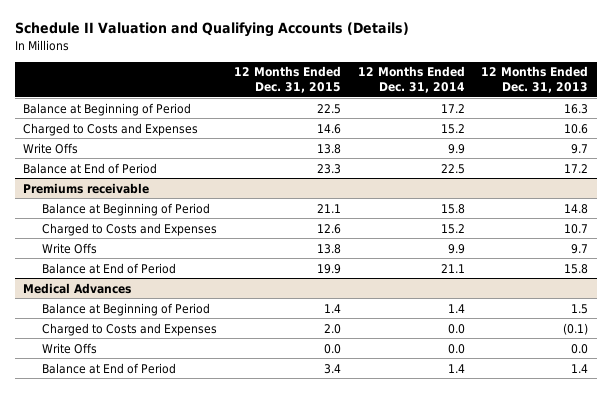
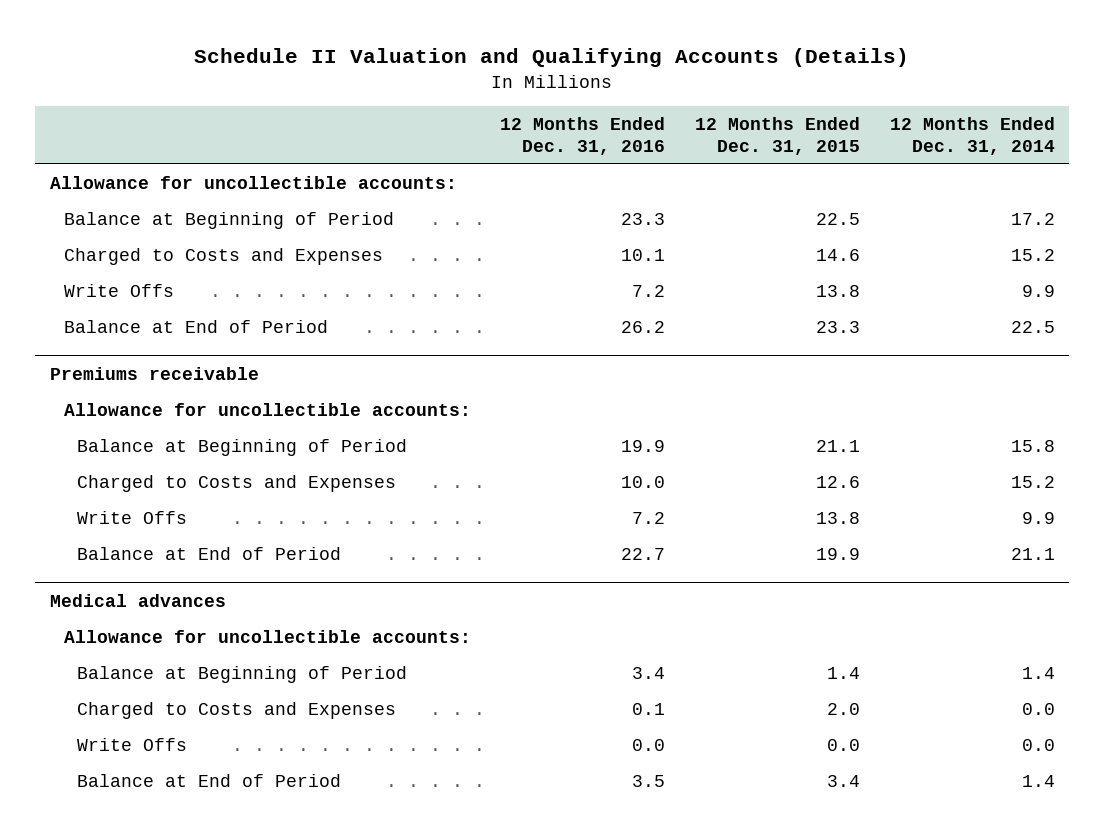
[481,66,589,94] 12 Months Ended Dec. 31, 2013 -> none
none -> [500,117,666,155] 12 Months Ended Dec. 31, 2016
none -> [49,176,457,190] Allowance for uncollectible accounts:
none -> [63,403,471,417] Allowance for uncollectible accounts:
[23,282,132,294] Medical Advances -> [49,593,226,607] Medical advances
none -> [63,630,471,644] Allowance for uncollectible accounts:

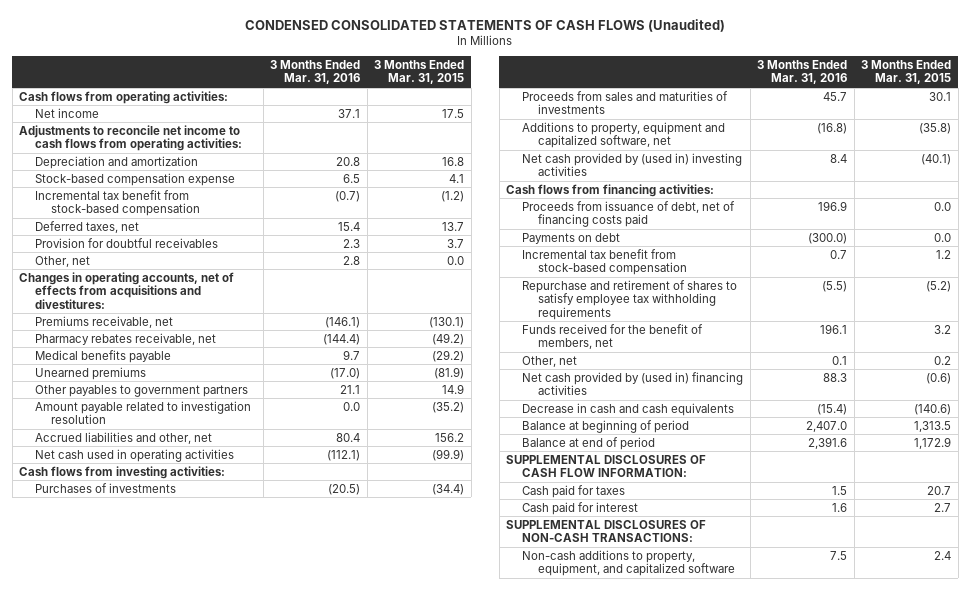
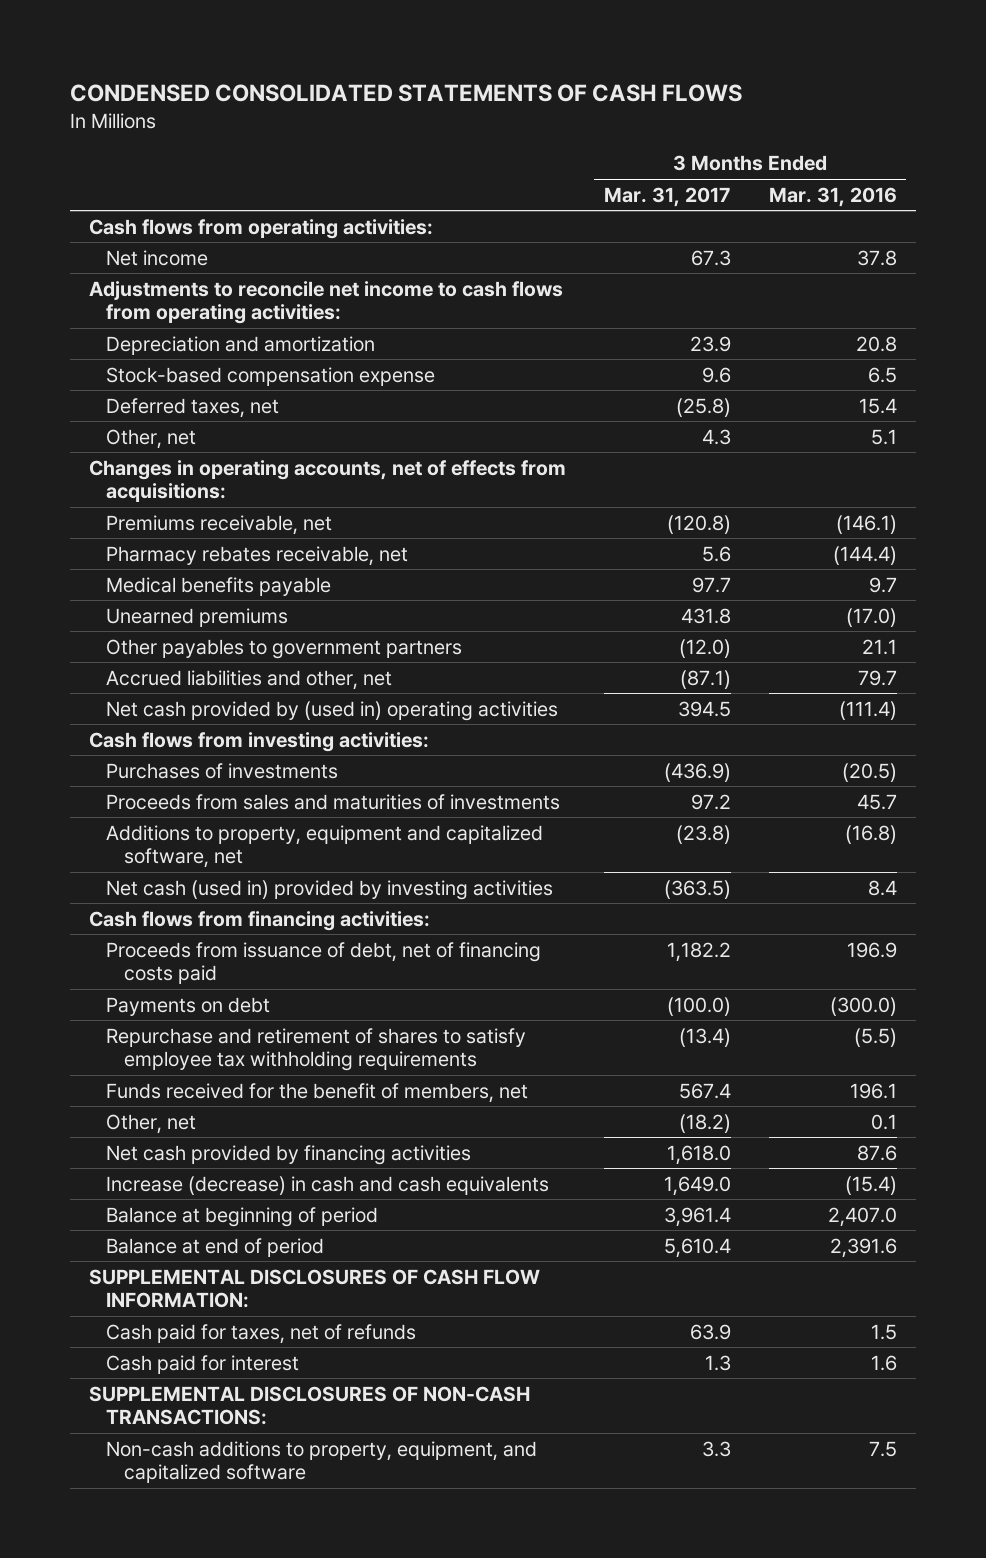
[245,18,726,32] CONDENSED CONSOLIDATED STATEMENTS OF CASH FLOWS (Unaudited) -> [69,83,742,102] CONDENSED CONSOLIDATED STATEMENTS OF CASH FLOWS
[374,59,465,85] 3 Months Ended Mar. 31, 2015 -> none
none -> [603,186,731,207] Mar. 31, 2017
[338,108,361,118] 37.1 -> [856,249,897,266] 37.8
[35,189,200,217] Incremental tax benefit from stock-based compensation -> none
[35,237,219,248] Provision for doubtful receivables -> none
[343,255,361,265] 2.8 -> [870,428,897,445] 5.1
[19,271,235,309] Changes in operating accounts, net of effects from acquisitions and divestitures: -> [88,459,566,503] Changes in operating accounts, net of effects from acquisitions:
[35,400,252,425] Amount payable related to investigation resolution -> none
[336,432,361,442] 80.4 -> [857,669,897,686] 79.7
[35,448,235,462] Net cash used in operating activities -> [106,700,559,721] Net cash provided by (used in) operating activities
[327,449,361,461] (112.1) -> [838,700,897,720] (111.4)
[522,152,743,177] Net cash provided by (used in) investing activities -> [106,879,554,900] Net cash (used in) provided by investing activities
[522,248,687,276] Incremental tax benefit from stock-based compensation -> none
[522,371,744,396] Net cash provided by (used in) financing activities -> [106,1144,472,1165] Net cash provided by financing activities
[823,372,848,382] 88.3 -> [856,1144,897,1161] 87.6
[522,402,735,416] Decrease in cash and cash equivalents -> [106,1175,550,1195] Increase (decrease) in cash and cash equivalents
[522,484,626,498] Cash paid for taxes -> [106,1323,417,1344] Cash paid for taxes, net of refunds

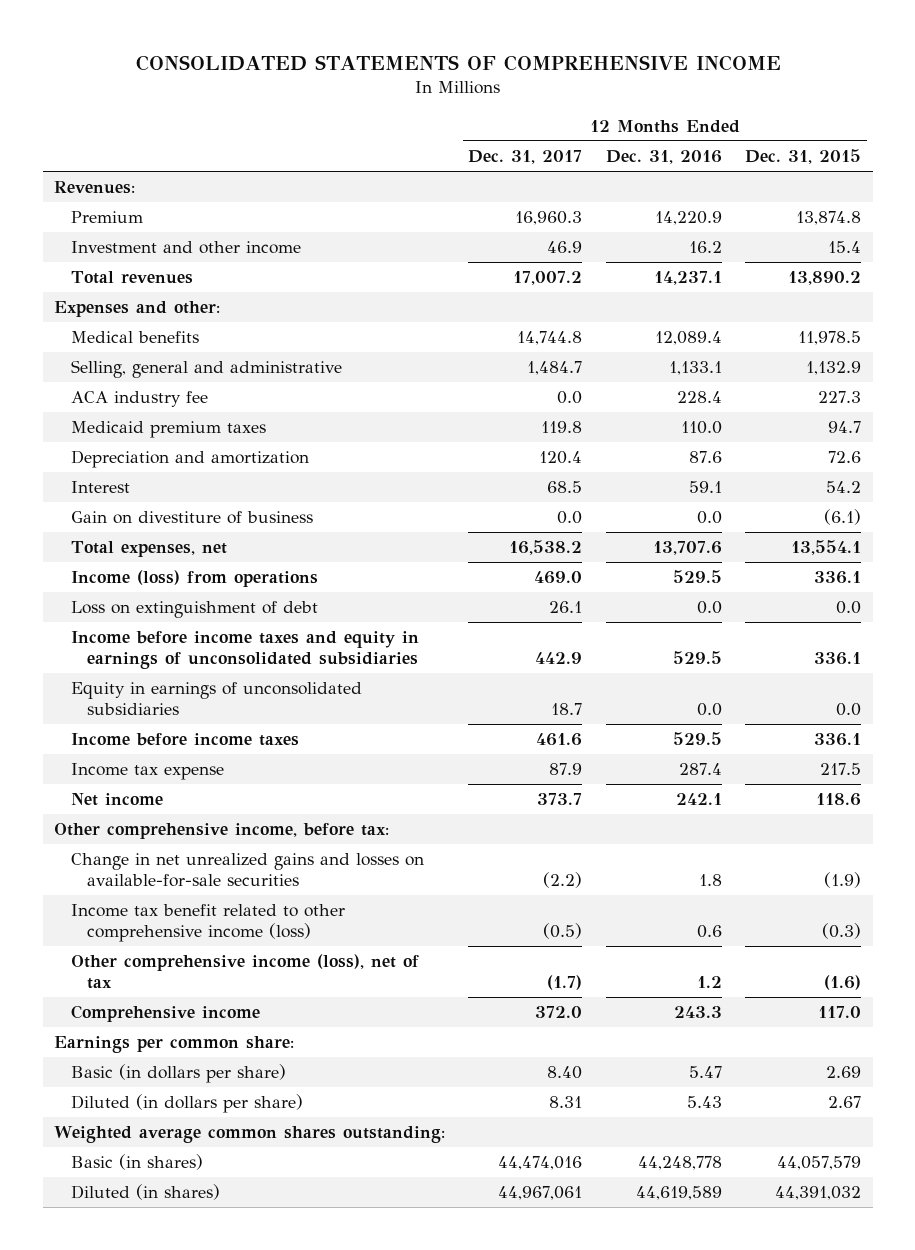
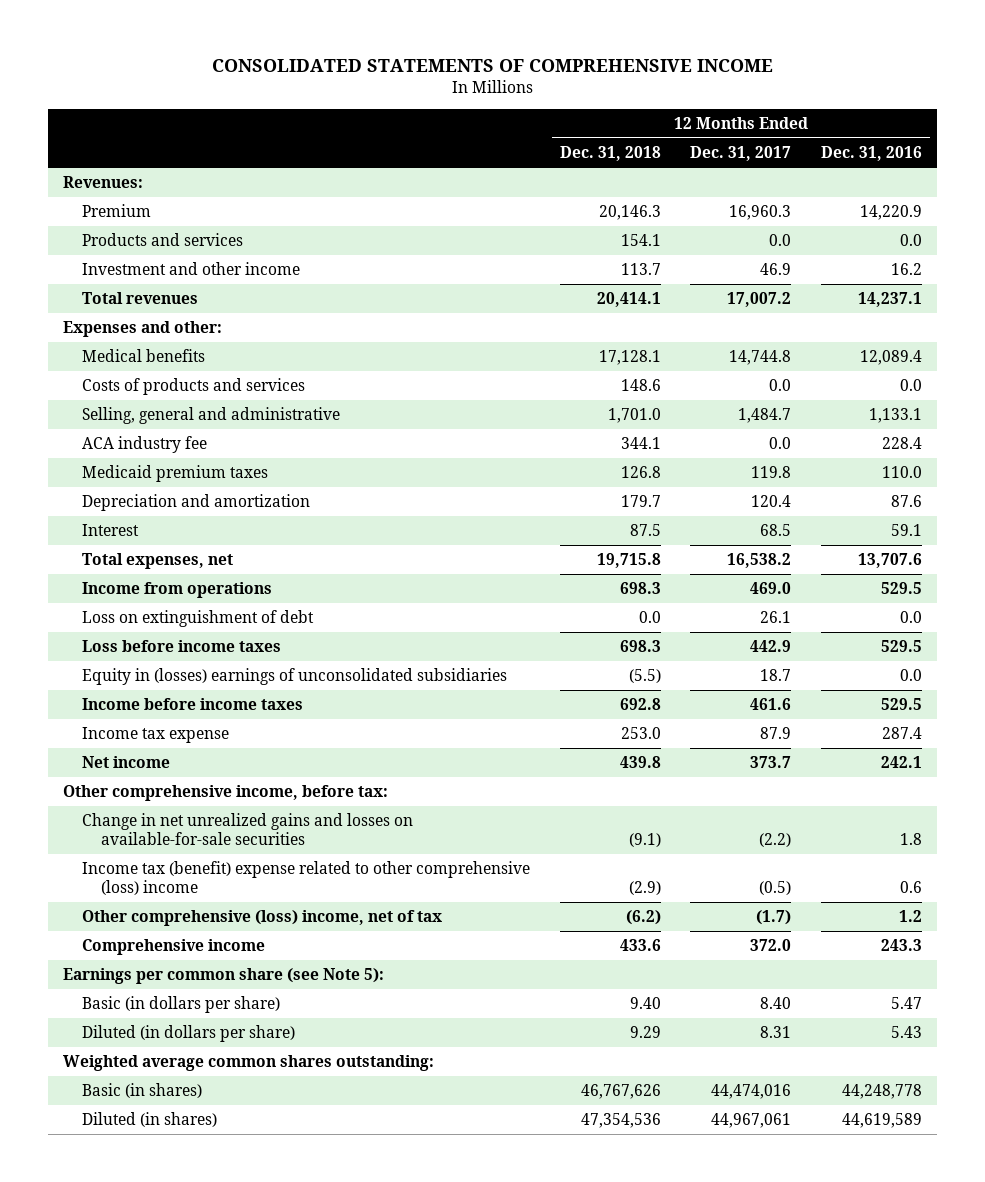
[745,149,862,165] Dec. 31, 2015 -> none
none -> [559,146,661,162] Dec. 31, 2018
none -> [82,233,244,247] Products and services
none -> [82,378,306,396] Costs of products and services
[70,511,313,525] Gain on divestiture of business -> none
[70,570,318,588] Income (loss) from operations -> [82,582,273,599] Income from operations
[70,631,419,669] Income before income taxes and equity in earnings of unconsolidated subsidiaries -> [82,640,282,653] Loss before income taxes
[70,682,362,715] Equity in earnings of unconsolidated subsidiaries -> [82,668,508,686] Equity in (losses) earnings of unconsolidated subsidiaries
[70,904,345,942] Income tax benefit related to other comprehensive income (loss) -> [82,861,531,896] Income tax (benefit) expense related to other comprehensive (loss) income
[70,954,419,989] Other comprehensive income (loss), net of tax -> [82,910,443,927] Other comprehensive (loss) income, net of tax
[54,1036,295,1054] Earnings per common share: -> [63,968,385,985] Earnings per common share (see Note 5):

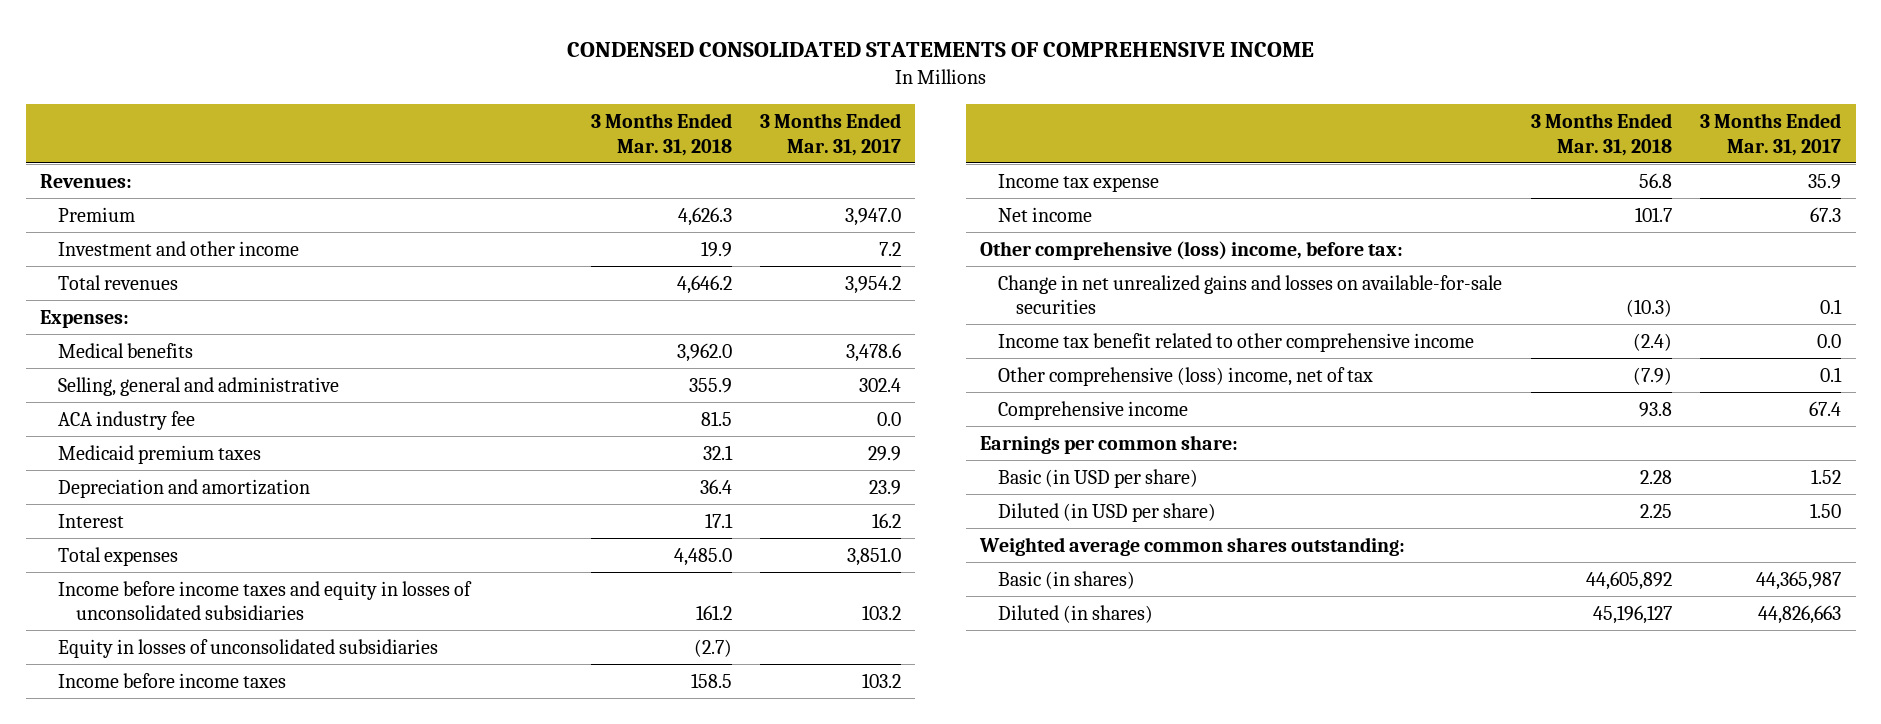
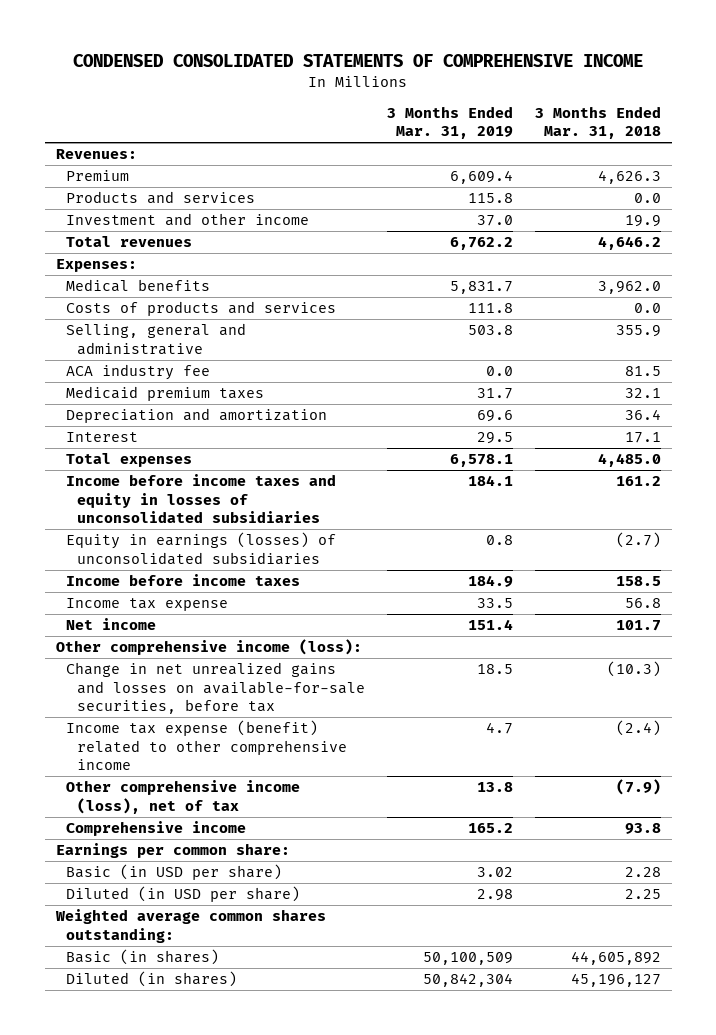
[760,113,902,156] 3 Months Ended Mar. 31, 2017 -> none
none -> [386,105,513,140] 3 Months Ended Mar. 31, 2019
none -> [66,191,256,205] Products and services
none -> [66,301,337,317] Costs of products and services
[58,638,439,658] Equity in losses of unconsolidated subsidiaries -> [66,532,337,565] Equity in earnings (losses) of unconsolidated subsidiaries
[980,240,1404,260] Other comprehensive (loss) income, before tax: -> [55,639,362,656] Other comprehensive income (loss):
[998,274,1503,315] Change in net unrealized gains and losses on available-for-sale securities -> [66,662,365,715] Change in net unrealized gains and losses on available-for-sale securities, before tax
[998,332,1475,352] Income tax benefit related to other comprehensive income -> [66,720,347,771] Income tax expense (benefit) related to other comprehensive income
[998,366,1374,386] Other comprehensive (loss) income, net of tax -> [66,780,301,814] Other comprehensive income (loss), net of tax

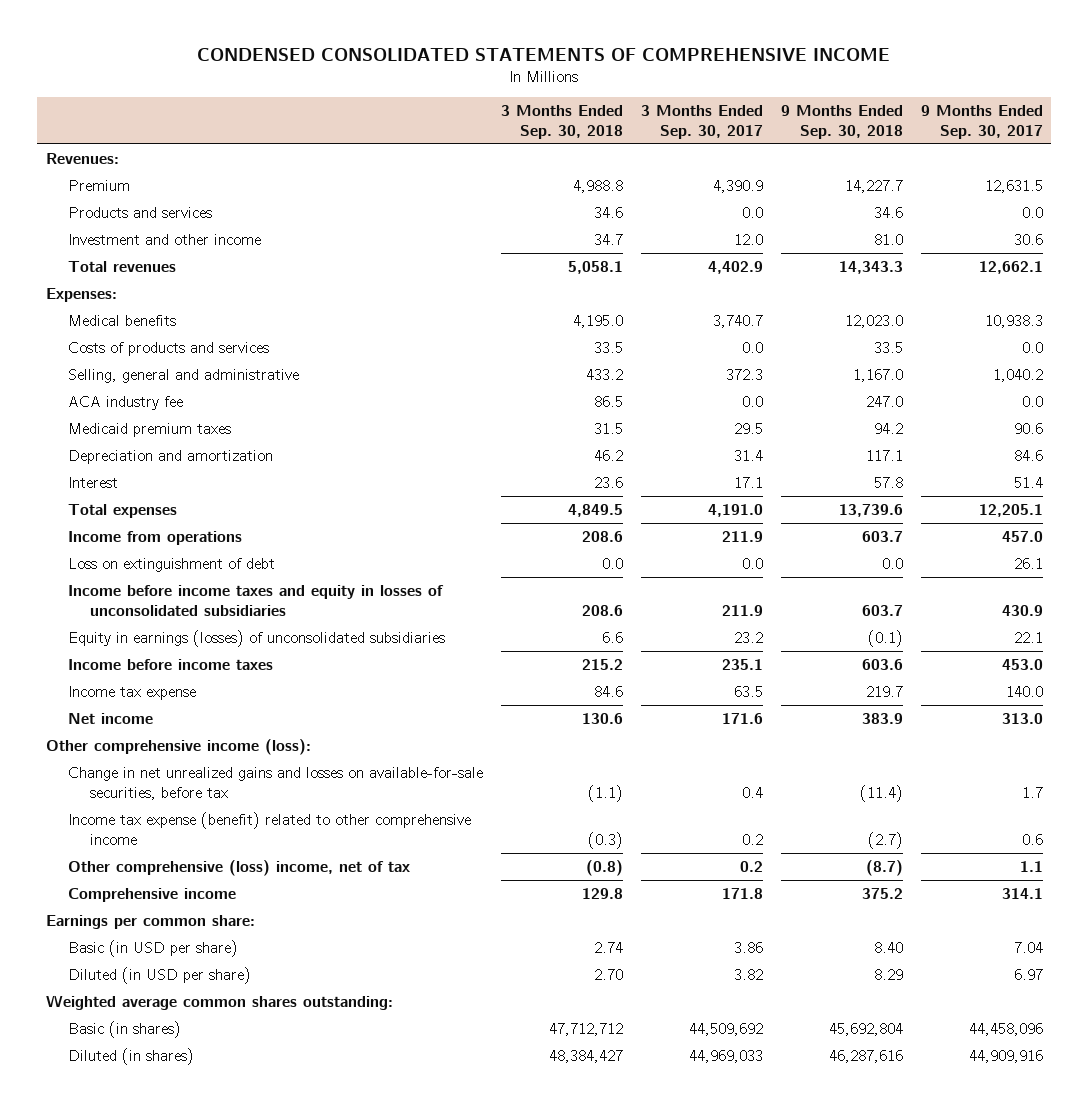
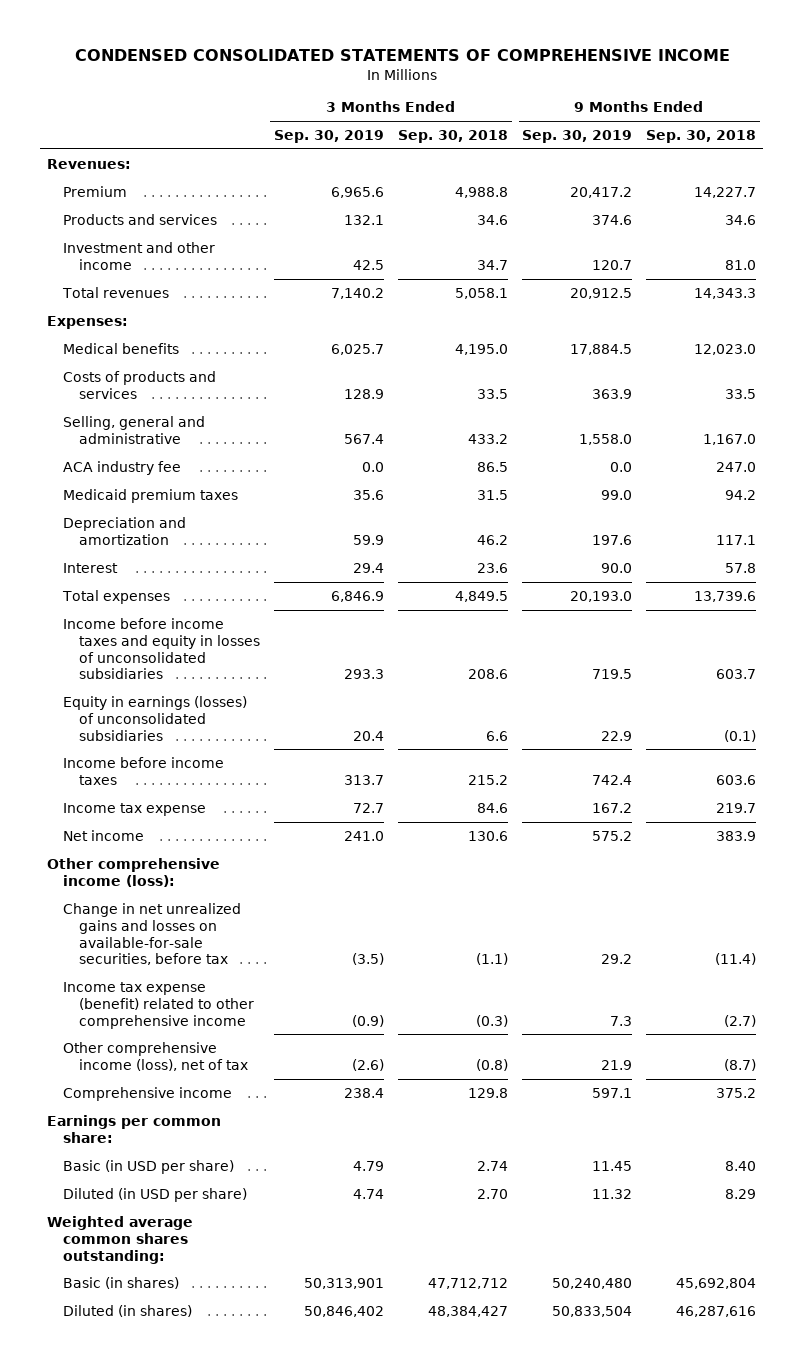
[640,104,763,139] 3 Months Ended Sep. 30, 2017 -> none
[920,104,1043,139] 9 Months Ended Sep. 30, 2017 -> none
none -> [273,130,384,144] Sep. 30, 2019
none -> [522,130,633,144] Sep. 30, 2019
[67,530,242,545] Income from operations -> none
[67,557,275,572] Loss on extinguishment of debt -> none
[67,859,410,876] Other comprehensive (loss) income, net of tax -> [62,1041,248,1071] Other comprehensive income (loss), net of tax

